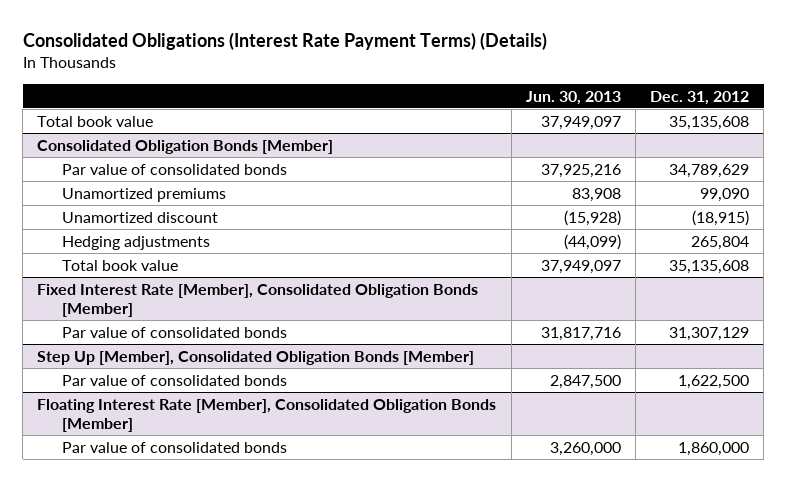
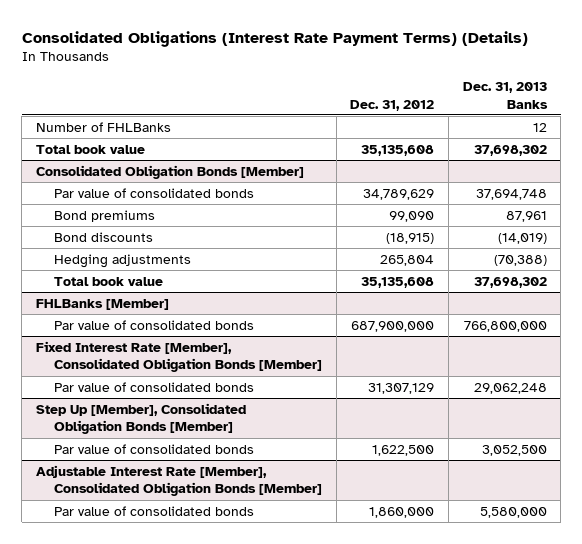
[525,90,621,105] Jun. 30, 2013 -> none
none -> [462,81,548,109] Dec. 31, 2013 Banks
none -> [35,121,171,132] Number of FHLBanks
[61,187,226,202] Unamortized premiums -> [54,209,156,222] Bond premiums
[61,211,218,223] Unamortized discount -> [54,231,154,242] Bond discounts
none -> [35,298,169,310] FHLBanks [Member]
none -> [54,319,255,330] Par value of consolidated bonds
[37,398,497,432] Floating Interest Rate [Member], Consolidated Obligation Bonds [Member] -> [35,464,323,497] Adjustable Interest Rate [Member], Consolidated Obligation Bonds [Member]

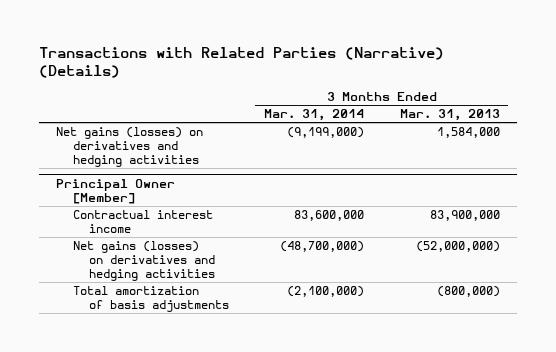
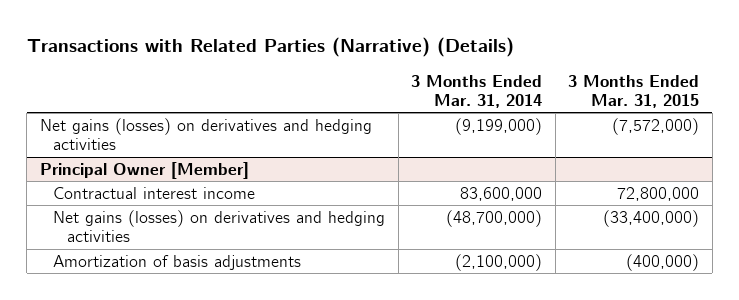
[399,109,500,122] Mar. 31, 2013 -> none
none -> [568,74,700,109] 3 Months Ended Mar. 31, 2015
[72,286,229,313] Total amortization of basis adjustments -> [53,254,302,270] Amortization of basis adjustments

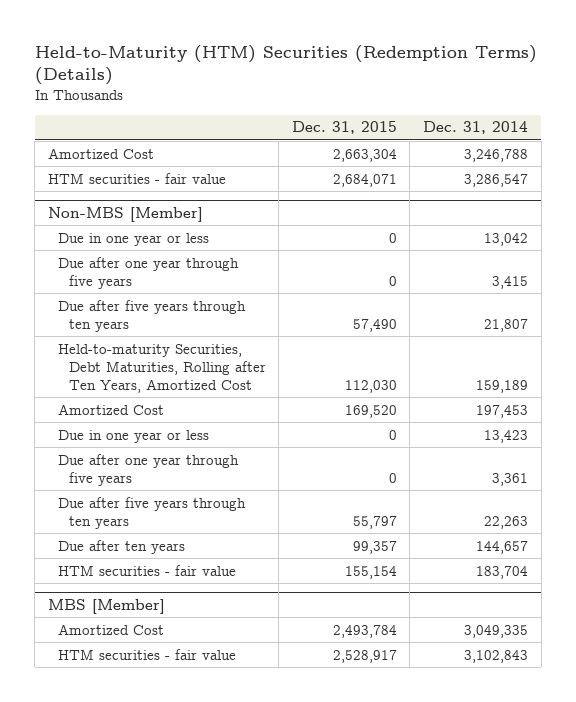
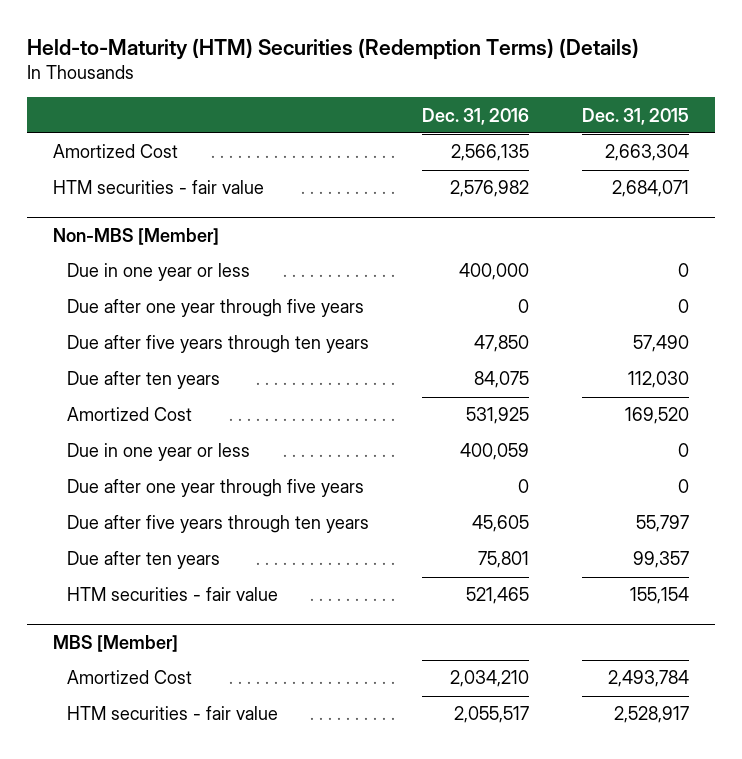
[423,121,529,135] Dec. 31, 2014 -> none
none -> [421,107,529,125] Dec. 31, 2016
[58,343,266,393] Held-to-maturity Securities, Debt Maturities, Rolling after Ten Years, Amortized Cost -> [66,371,220,390] Due after ten years

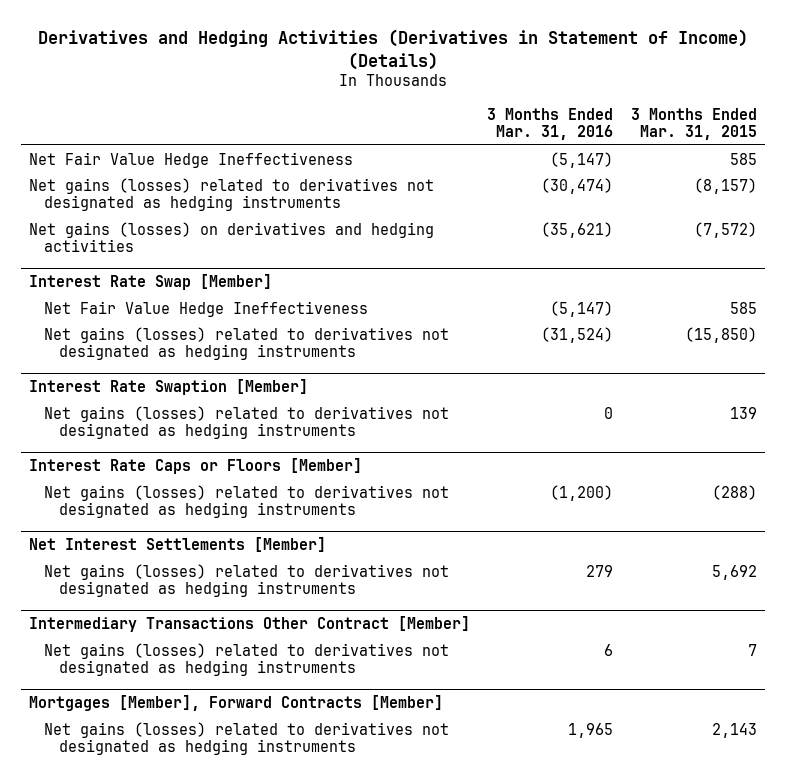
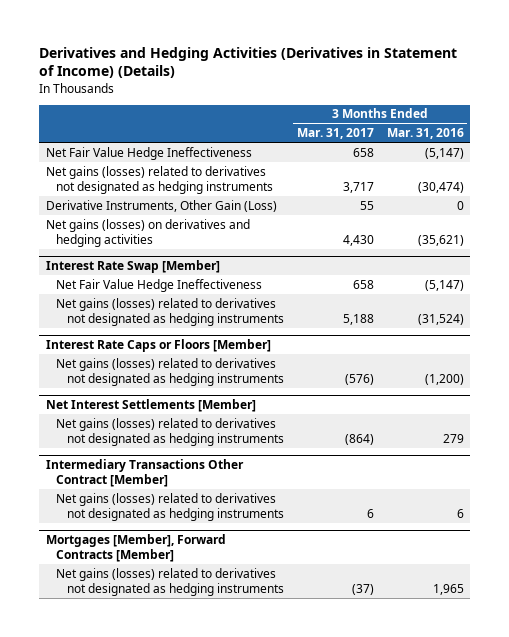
[630,107,757,140] 3 Months Ended Mar. 31, 2015 -> none
none -> [296,128,374,140] Mar. 31, 2017
none -> [45,199,277,212] Derivative Instruments, Other Gain (Loss)
[29,379,309,396] Interest Rate Swaption [Member] -> none
[44,405,450,439] Net gains (losses) related to derivatives not designated as hedging instruments -> none

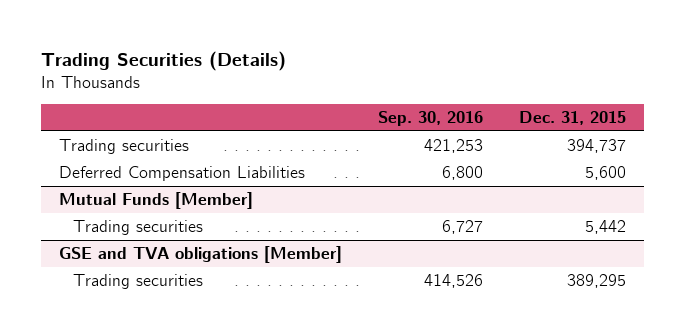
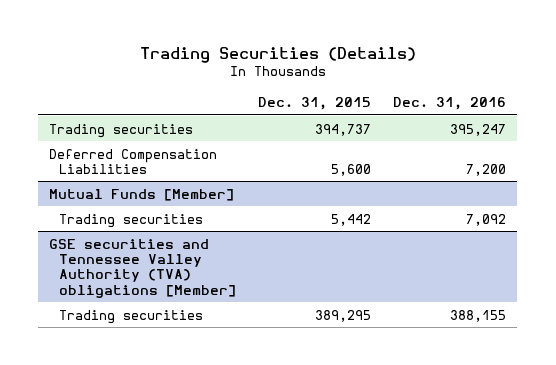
[378,111,484,127] Sep. 30, 2016 -> none
none -> [393,97,507,111] Dec. 31, 2016
[58,245,342,263] GSE and TVA obligations [Member] -> [49,238,237,298] GSE securities and Tennessee Valley Authority (TVA) obligations [Member]

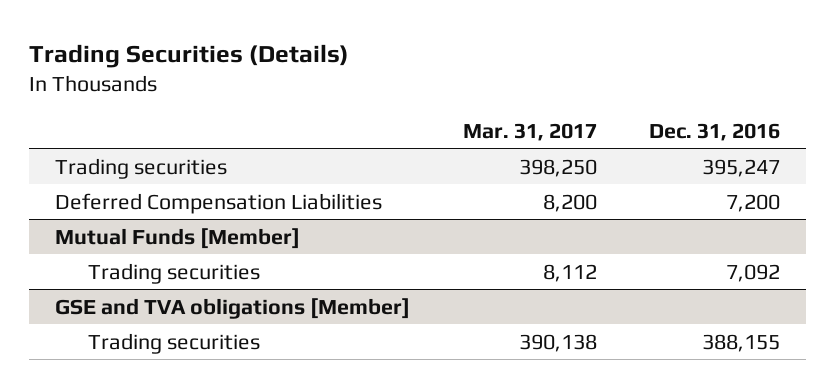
[258,97,372,111] Dec. 31, 2015 -> none
none -> [462,122,597,141] Mar. 31, 2017
[49,238,237,298] GSE securities and Tennessee Valley Authority (TVA) obligations [Member] -> [55,297,411,319] GSE and TVA obligations [Member]

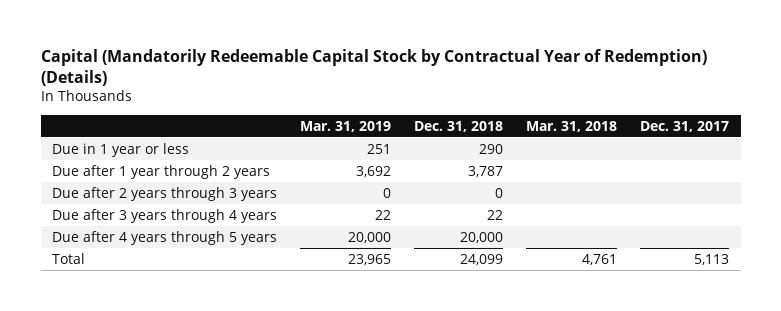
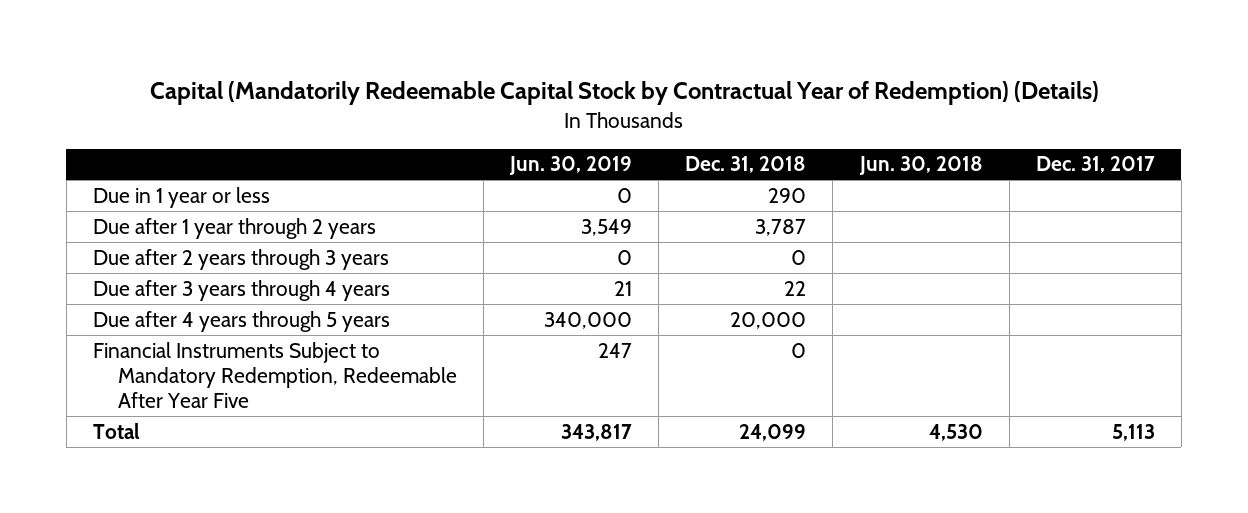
[300,120,392,132] Mar. 31, 2019 -> none
[526,120,618,132] Mar. 31, 2018 -> none
none -> [509,156,633,176] Jun. 30, 2019
none -> [858,156,983,176] Jun. 30, 2018
none -> [92,341,458,409] Financial Instruments Subject to Mandatory Redemption, Redeemable After Year Five

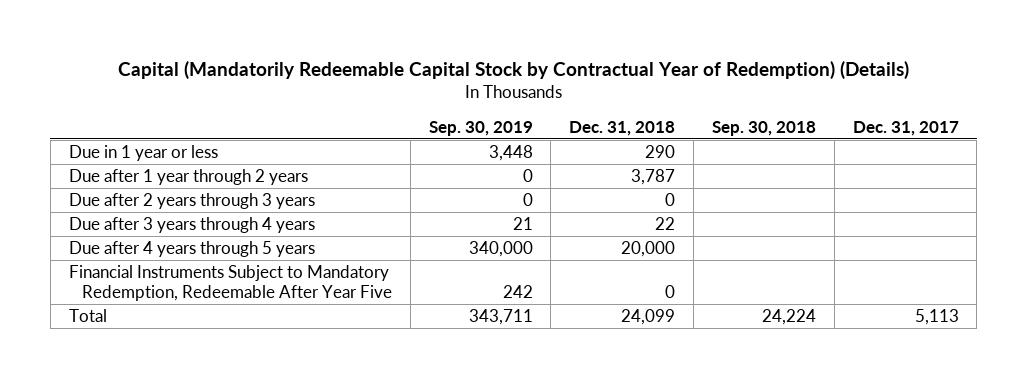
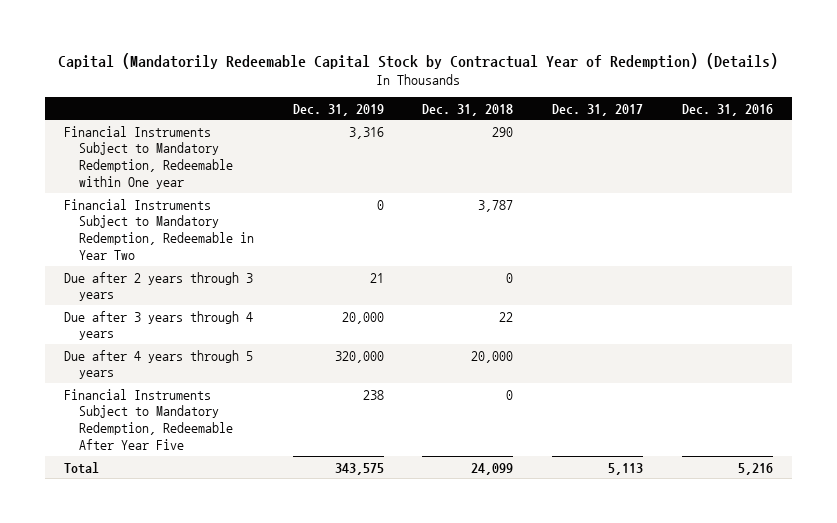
[428,120,533,136] Sep. 30, 2019 -> none
[711,120,816,136] Sep. 30, 2018 -> none
none -> [292,103,384,116] Dec. 31, 2019
none -> [681,103,773,116] Dec. 31, 2016
[68,145,218,162] Due in 1 year or less -> [64,125,233,190] Financial Instruments Subject to Mandatory Redemption, Redeemable within One year
[68,169,308,186] Due after 1 year through 2 years -> [64,198,254,261] Financial Instruments Subject to Mandatory Redemption, Redeemable in Year Two

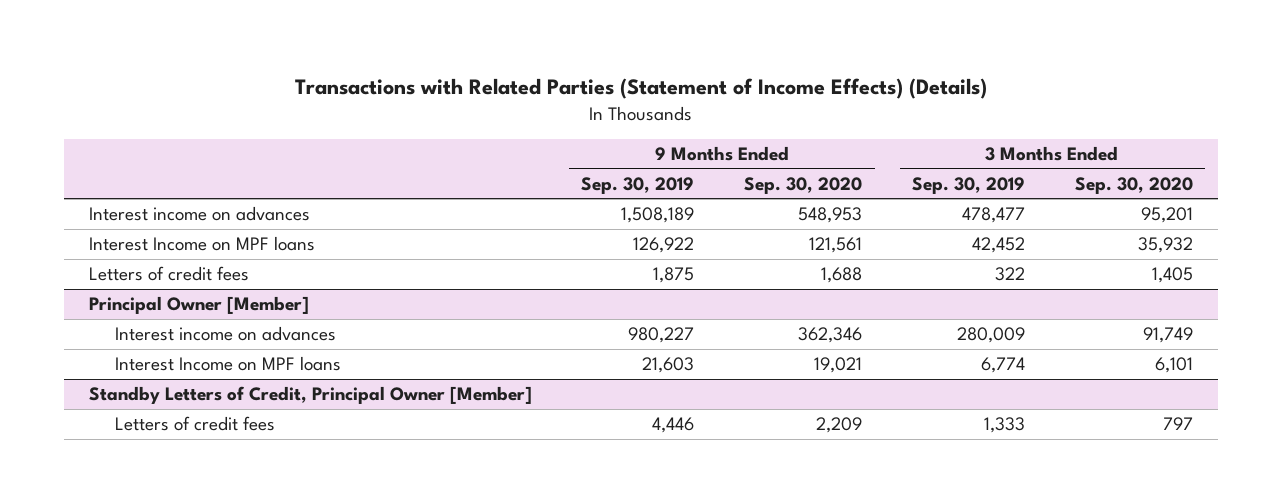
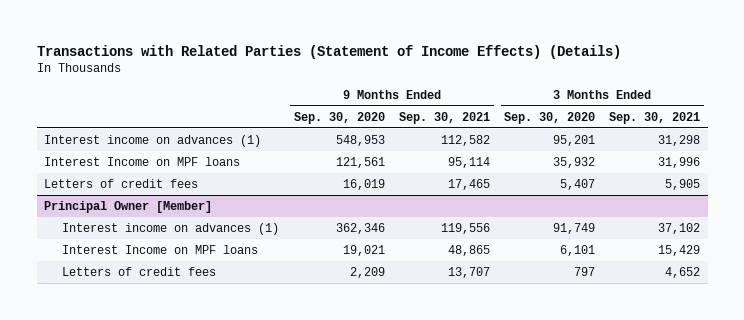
[581,176,695,194] Sep. 30, 2019 -> none
[912,176,1026,194] Sep. 30, 2019 -> none
none -> [398,111,490,124] Sep. 30, 2021
none -> [609,111,701,124] Sep. 30, 2021
[88,206,310,222] Interest income on advances -> [43,134,261,147] Interest income on advances (1)
[821,267,863,284] 1,688 -> [342,178,385,190] 16,019
[1151,267,1193,284] 1,405 -> [560,178,596,190] 5,407
[114,326,336,342] Interest income on advances -> [62,222,280,235] Interest income on advances (1)
[88,386,532,405] Standby Letters of Credit, Principal Owner [Member] -> none

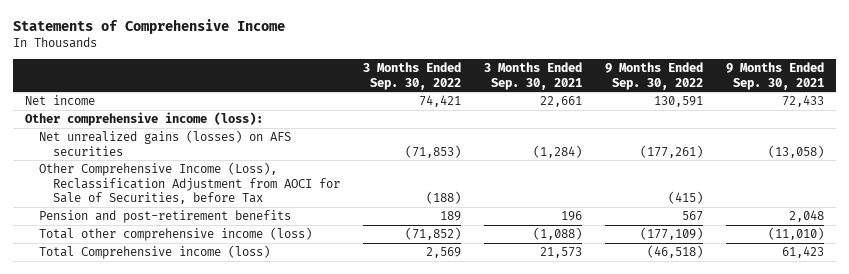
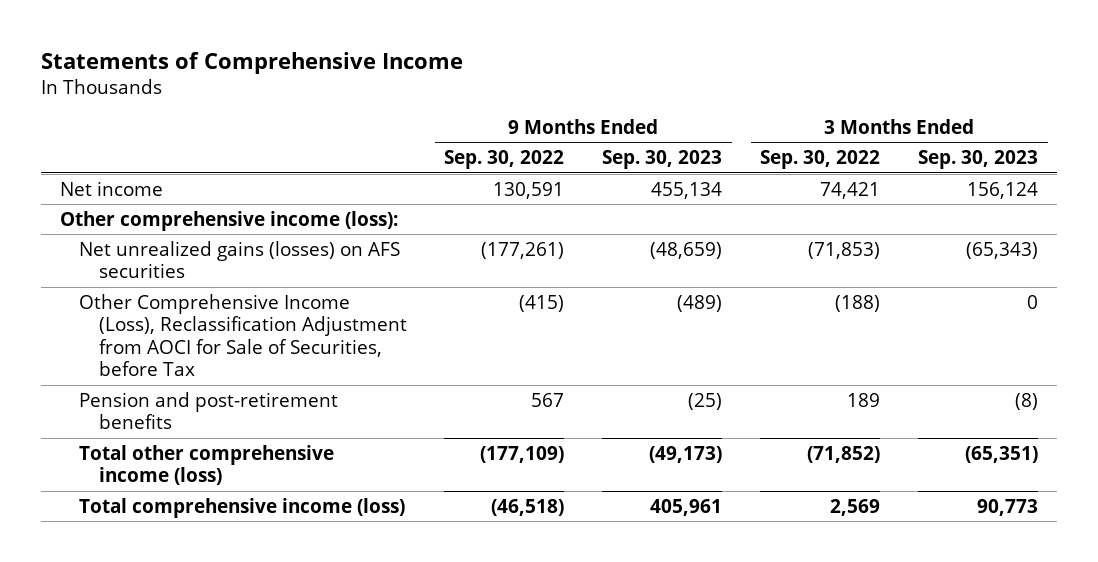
[484,61,583,90] 3 Months Ended Sep. 30, 2021 -> none
[726,61,825,90] 9 Months Ended Sep. 30, 2021 -> none
none -> [602,150,723,170] Sep. 30, 2023
none -> [918,150,1039,170] Sep. 30, 2023
[38,244,270,259] Total Comprehensive income (loss) -> [79,497,406,518] Total comprehensive income (loss)

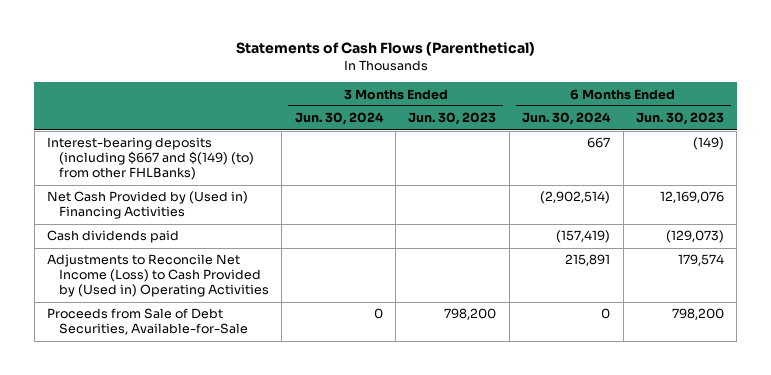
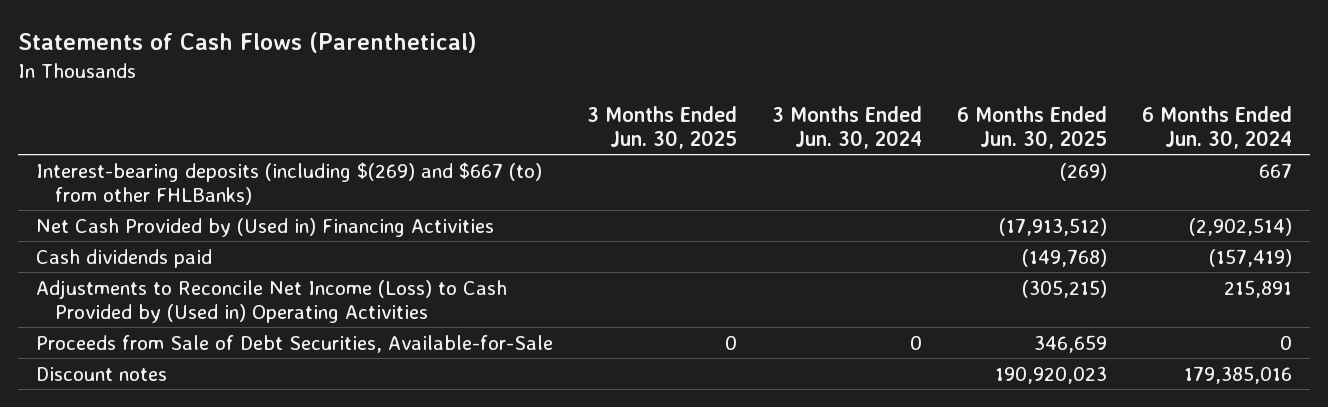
[408,112,497,126] Jun. 30, 2023 -> none
[636,112,725,126] Jun. 30, 2023 -> none
none -> [587,105,738,150] 3 Months Ended Jun. 30, 2025
none -> [957,105,1108,150] 6 Months Ended Jun. 30, 2025
[47,137,254,181] Interest-bearing deposits (including $667 and $(149) (to) from other FHLBanks) -> [35,161,542,205] Interest-bearing deposits (including $(269) and $667 (to) from other FHLBanks)
none -> [35,366,167,381] Discount notes

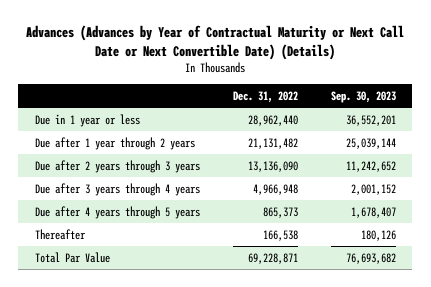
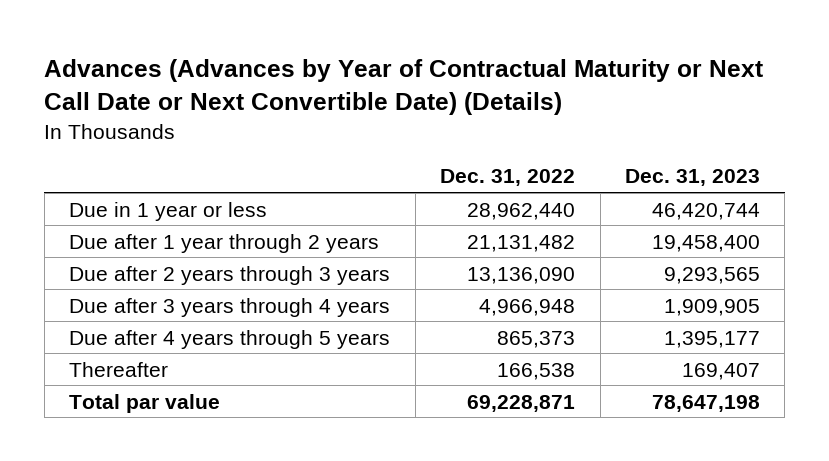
[330,91,396,104] Sep. 30, 2023 -> none
none -> [624,169,760,187] Dec. 31, 2023
[34,251,110,263] Total Par Value -> [69,393,221,413] Total par value

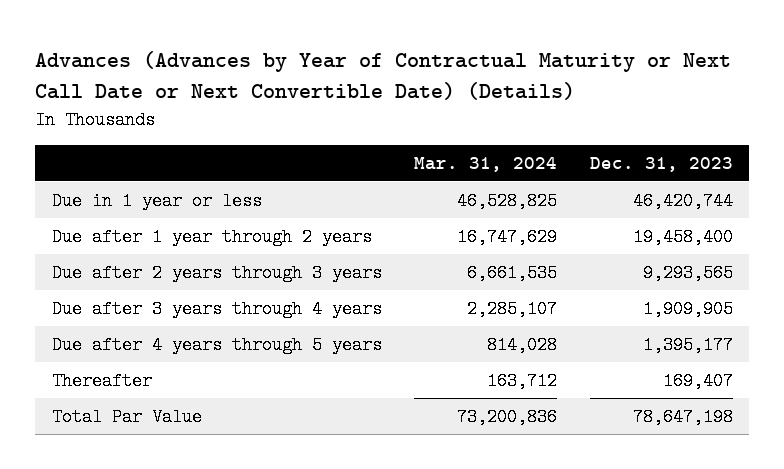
[440,169,576,187] Dec. 31, 2022 -> none
none -> [414,157,558,173] Mar. 31, 2024
[69,393,221,413] Total par value -> [51,408,202,427] Total Par Value

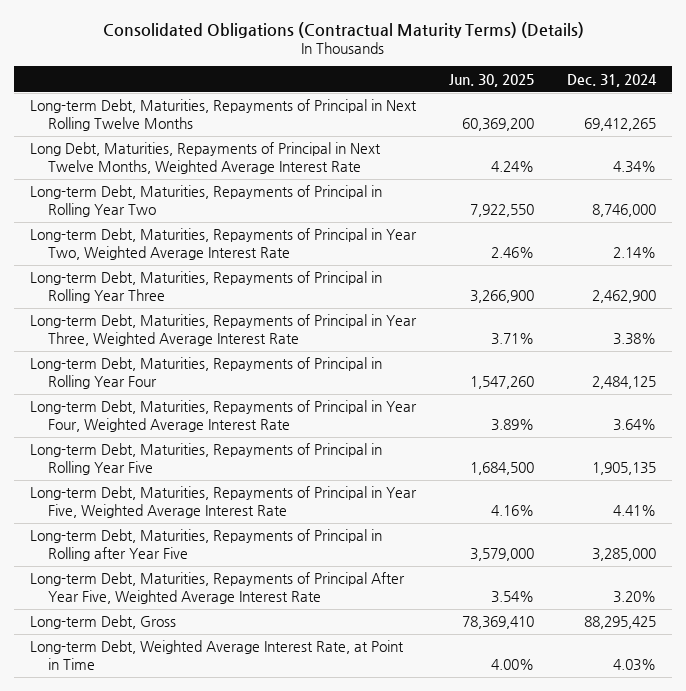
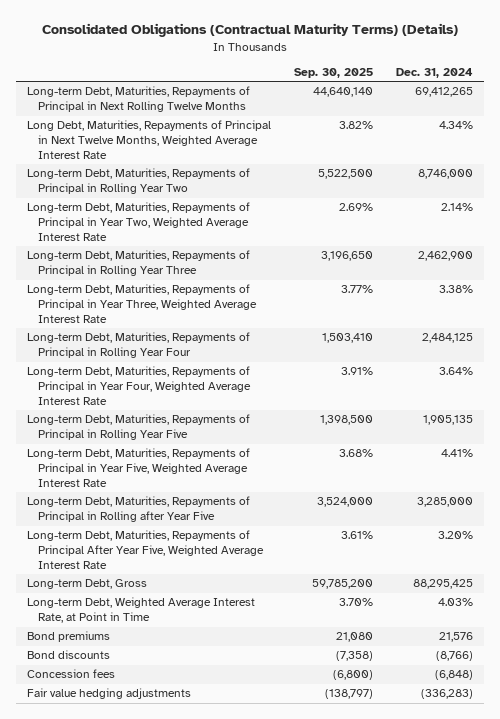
[448,73,534,87] Jun. 30, 2025 -> none
none -> [294,67,374,78] Sep. 30, 2025
none -> [27,631,111,643] Bond premiums
none -> [27,650,111,660] Bond discounts
none -> [27,669,116,679] Concession fees
none -> [27,688,192,700] Fair value hedging adjustments

